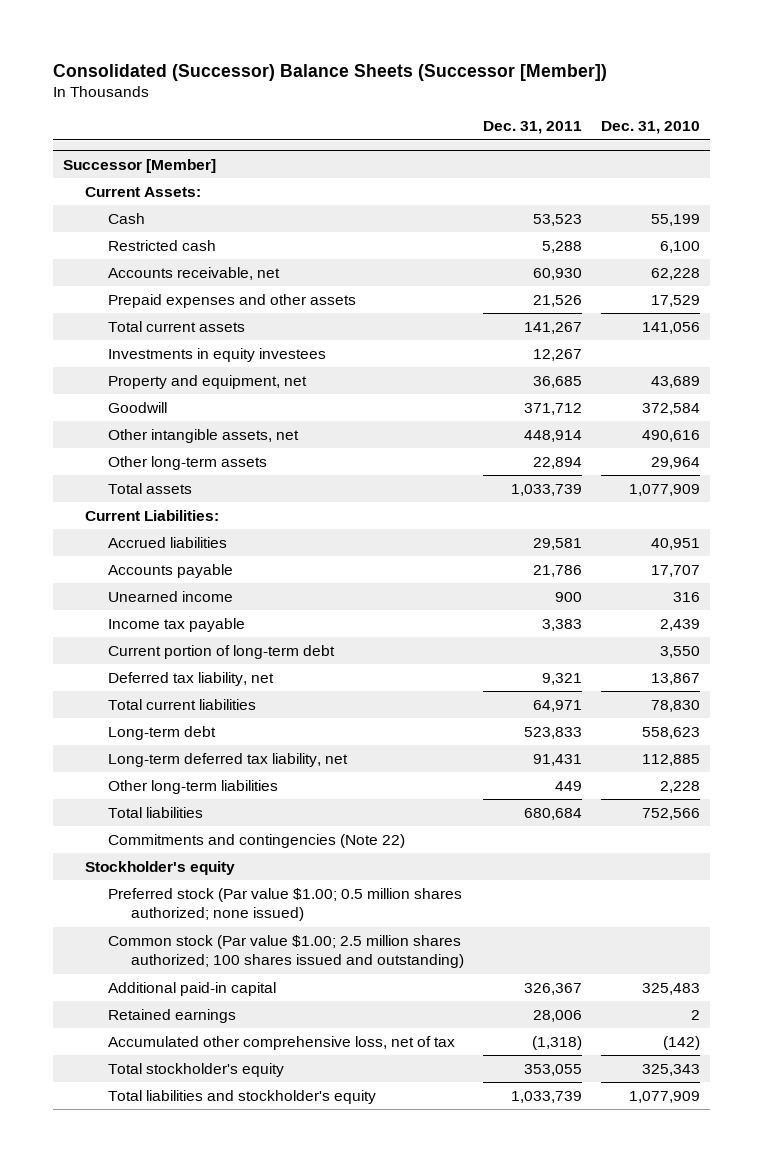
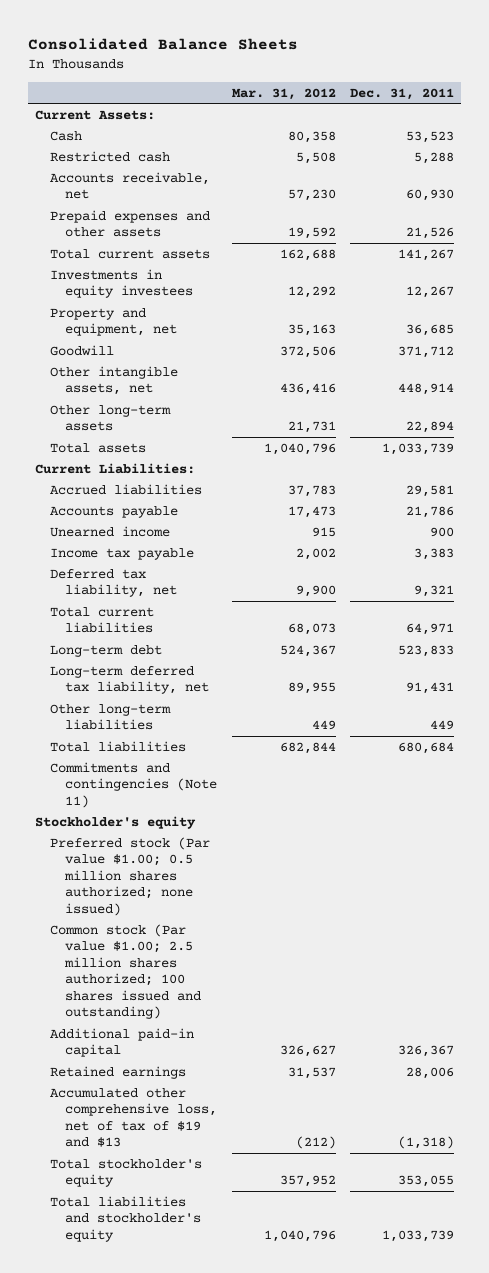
[52,63,607,81] Consolidated (Successor) Balance Sheets (Successor [Member]) -> [27,38,298,51] Consolidated Balance Sheets
[601,121,701,135] Dec. 31, 2010 -> none
none -> [231,87,336,100] Mar. 31, 2012
[62,158,216,173] Successor [Member] -> none
[107,644,335,659] Current portion of long-term debt -> none
[107,833,405,848] Commitments and contingencies (Note 22) -> [49,761,218,808] Commitments and contingencies (Note 11)
[107,1035,455,1050] Accumulated other comprehensive loss, net of tax -> [49,1087,218,1148] Accumulated other comprehensive loss, net of tax of $19 and $13

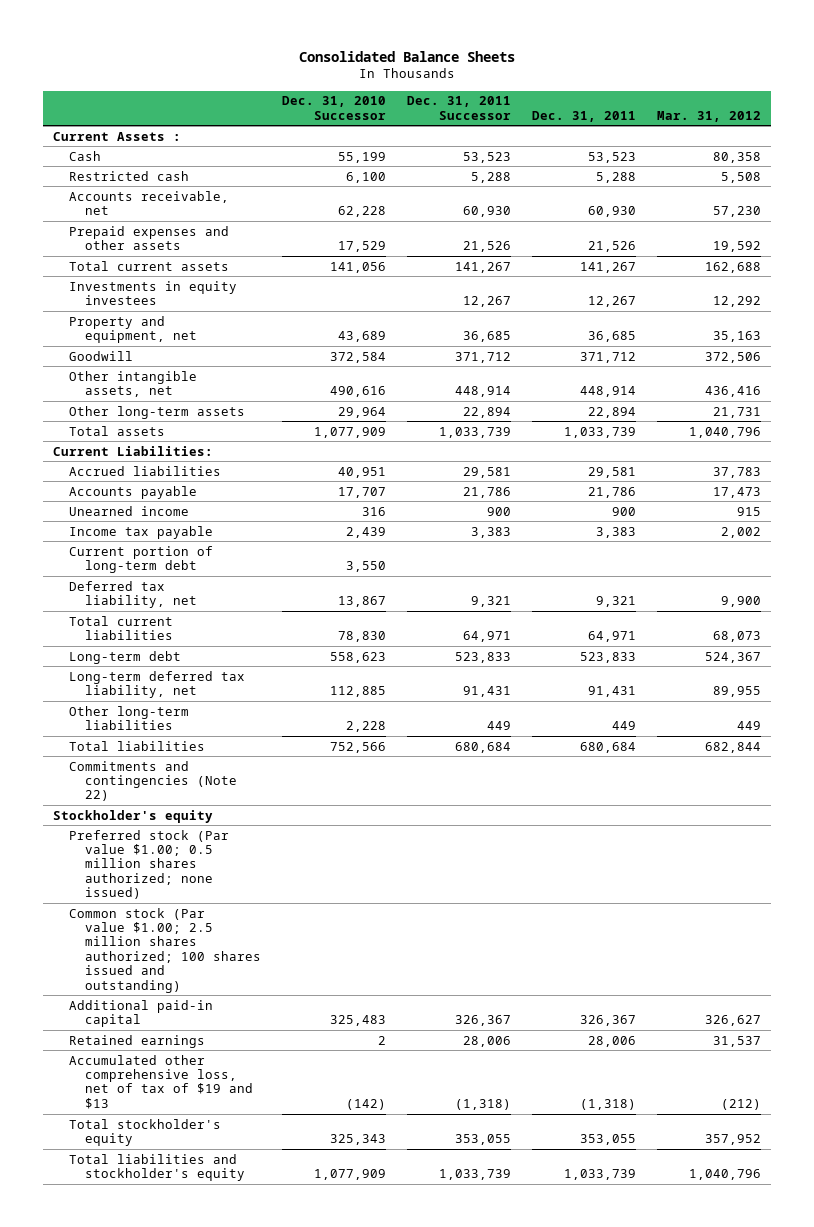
none -> [281,96,386,120] Dec. 31, 2010 Successor
none -> [406,96,511,120] Dec. 31, 2011 Successor
[34,109,155,120] Current Assets: -> [53,131,182,141] Current Assets :
none -> [68,545,213,573] Current portion of long-term debt
[49,761,218,808] Commitments and contingencies (Note 11) -> [68,760,237,802] Commitments and contingencies (Note 22)

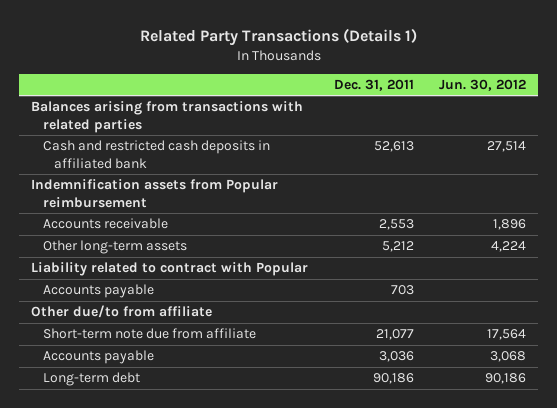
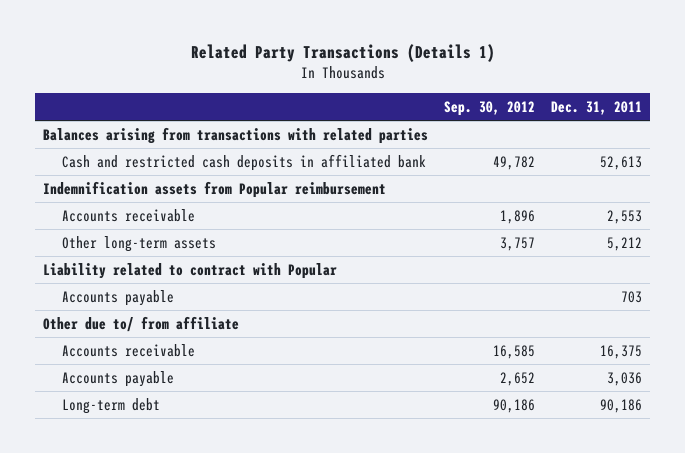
[438,79,526,92] Jun. 30, 2012 -> none
none -> [444,100,536,116] Sep. 30, 2012
[42,328,256,340] Short-term note due from affiliate -> none
[31,305,213,319] Other due/to from affiliate -> [43,315,240,332] Other due to/ from affiliate
none -> [61,343,195,357] Accounts receivable

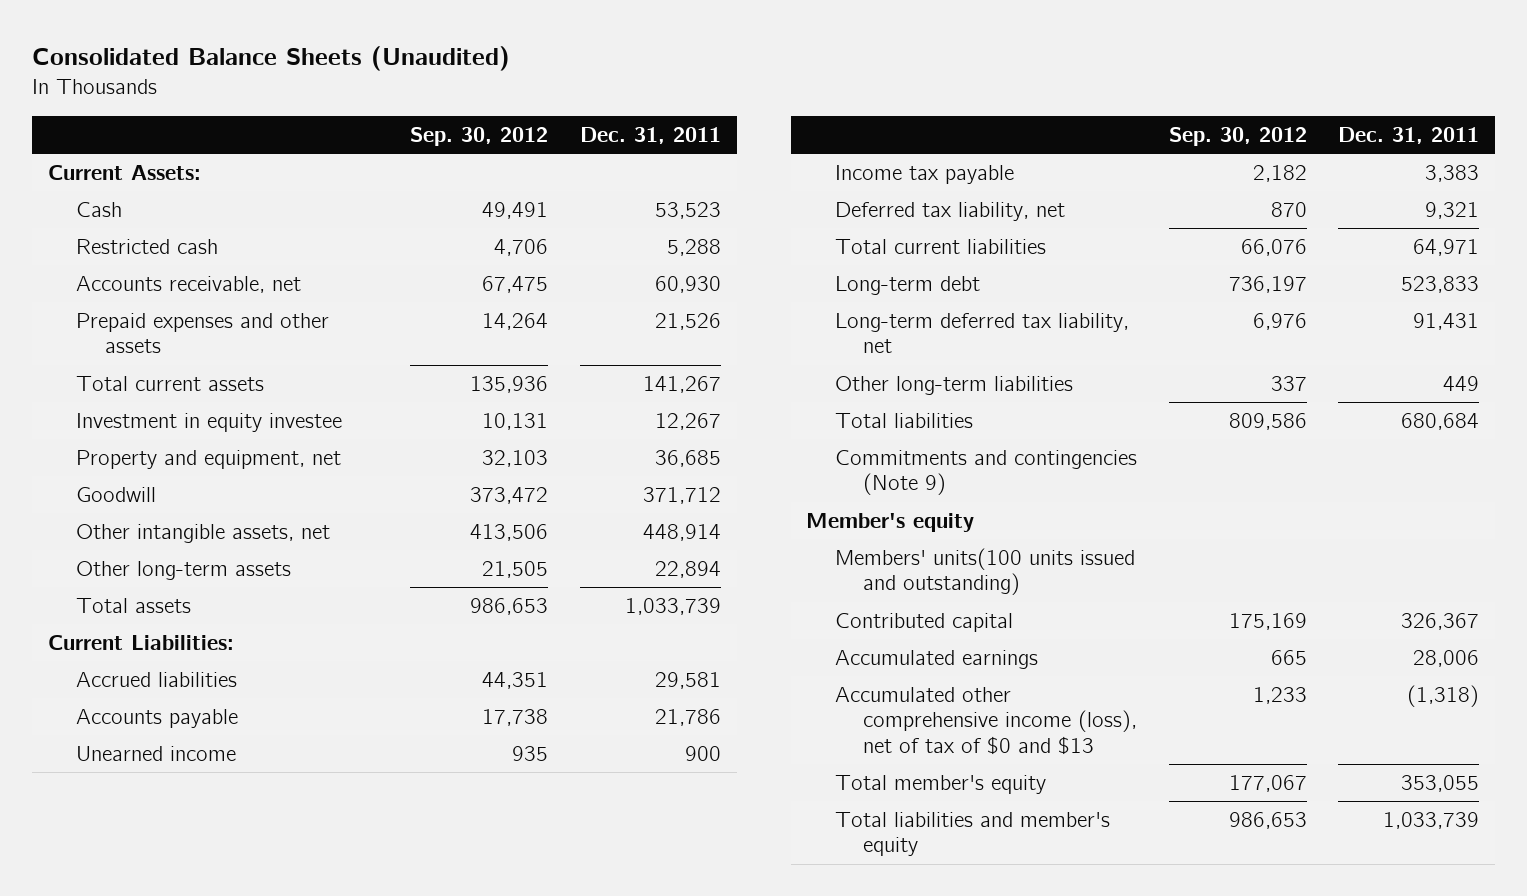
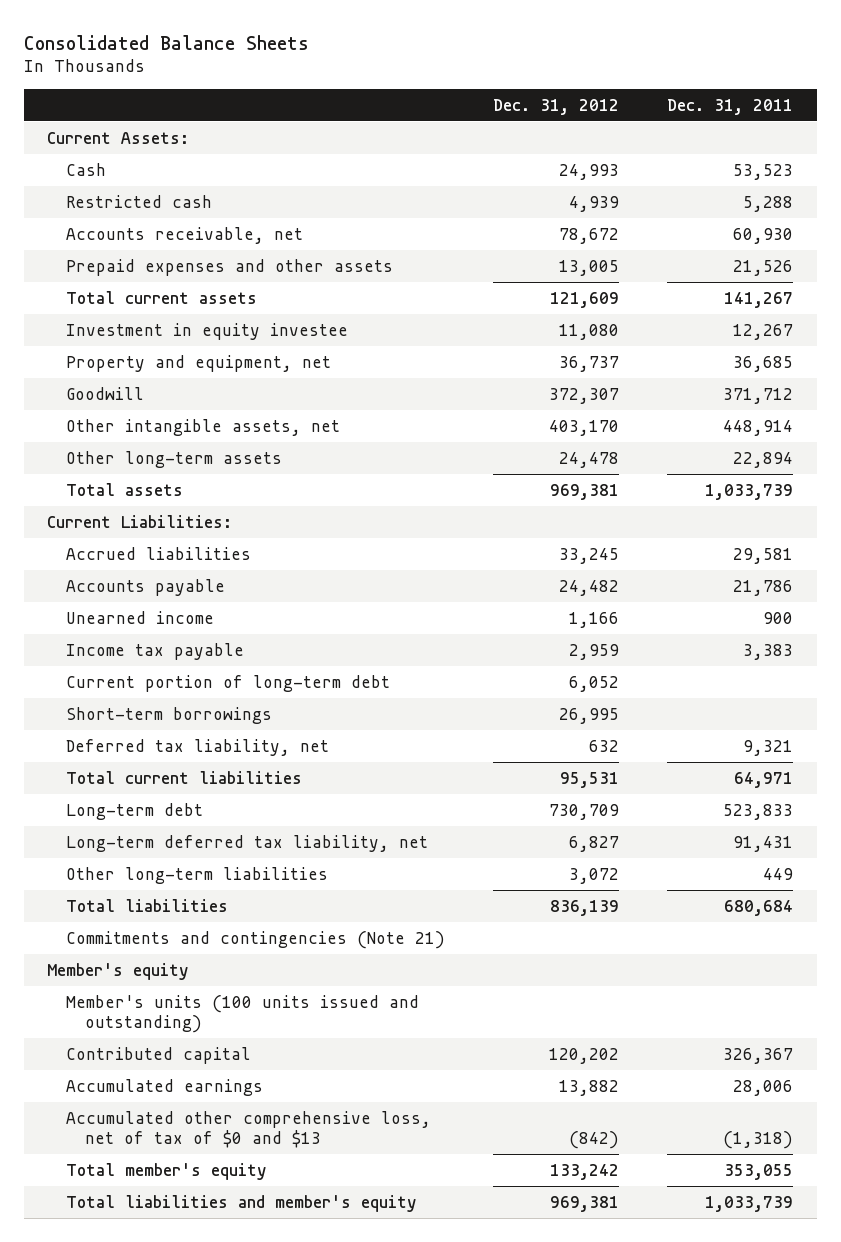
[32,46,511,72] Consolidated Balance Sheets (Unaudited) -> [23,34,309,50] Consolidated Balance Sheets
[410,126,549,146] Sep. 30, 2012 -> none
none -> [493,98,620,115] Dec. 31, 2012
none -> [66,674,391,692] Current portion of long-term debt
none -> [66,706,273,724] Short-term borrowings
[834,449,1137,496] Commitments and contingencies (Note 9) -> [66,930,446,949] Commitments and contingencies (Note 21)
[834,547,1135,596] Members' units(100 units issued and outstanding) -> [66,994,420,1033] Member's units (100 units issued and outstanding)
[834,686,1138,755] Accumulated other comprehensive income (loss), net of tax of $0 and $13 -> [66,1110,432,1148] Accumulated other comprehensive loss, net of tax of $0 and $13

